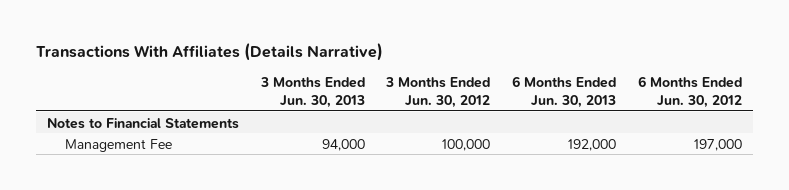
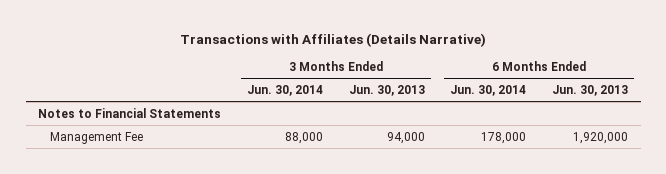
[35,43,383,62] Transactions With Affiliates (Details Narrative) -> [180,32,487,47] Transactions with Affiliates (Details Narrative)
[385,76,491,108] 3 Months Ended Jun. 30, 2012 -> none
[638,75,743,108] 6 Months Ended Jun. 30, 2012 -> none
none -> [247,84,324,96] Jun. 30, 2014
none -> [450,84,527,96] Jun. 30, 2014
[568,138,617,151] 192,000 -> [572,131,628,144] 1,920,000

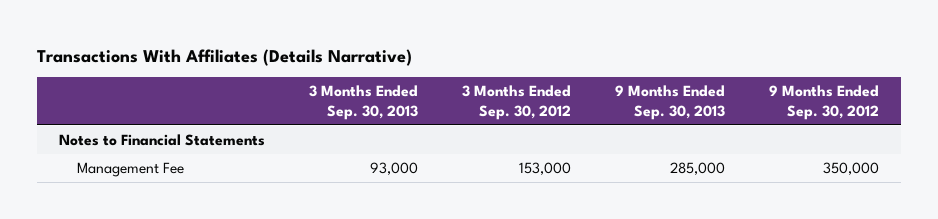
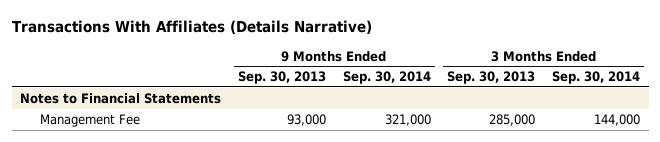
[462,85,572,121] 3 Months Ended Sep. 30, 2012 -> none
[768,85,879,121] 9 Months Ended Sep. 30, 2012 -> none
none -> [342,71,431,85] Sep. 30, 2014
none -> [552,71,641,85] Sep. 30, 2014
[370,162,419,176] 93,000 -> [489,114,536,127] 285,000
[669,162,725,176] 285,000 -> [286,114,326,127] 93,000

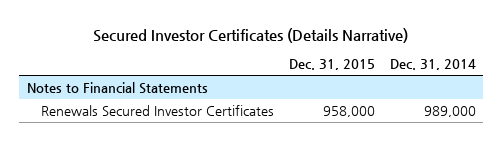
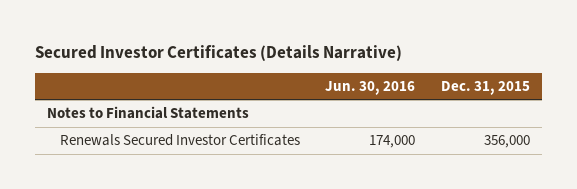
[390,59,477,71] Dec. 31, 2014 -> none
none -> [325,80,416,95] Jun. 30, 2016
[323,106,376,118] 958,000 -> [483,135,530,149] 356,000

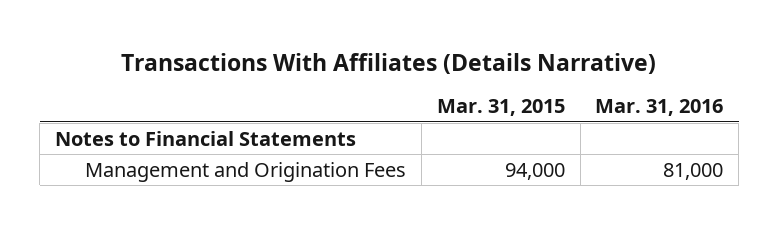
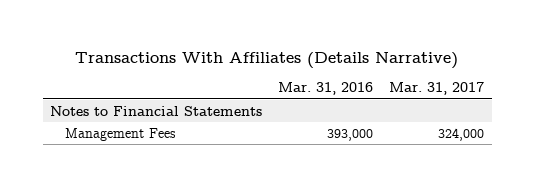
[436,99,565,117] Mar. 31, 2015 -> none
none -> [388,82,484,96] Mar. 31, 2017
[84,161,406,182] Management and Origination Fees -> [65,127,177,141] Management Fees
[663,162,724,180] 81,000 -> [327,128,374,141] 393,000

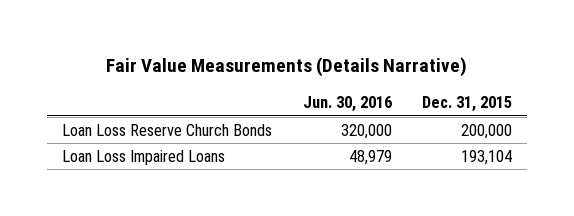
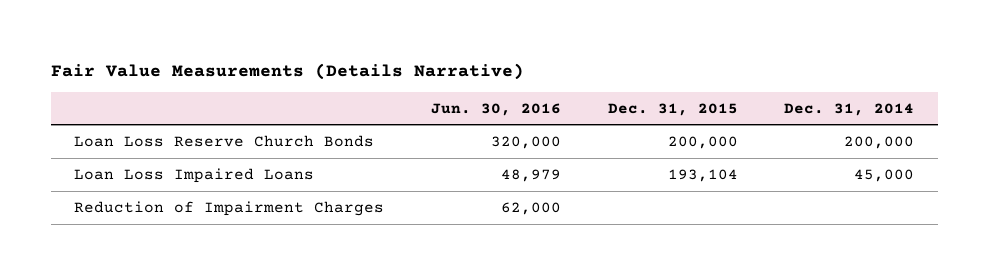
none -> [784,102,915,116] Dec. 31, 2014
none -> [74,201,385,217] Reduction of Impairment Charges

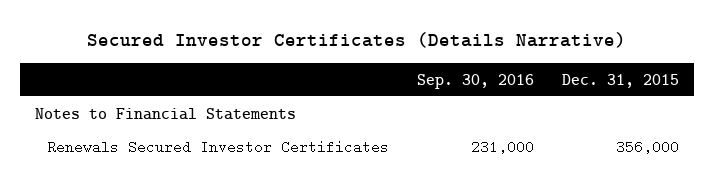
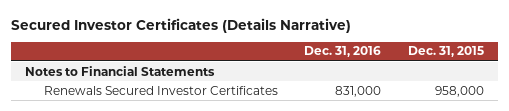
[417,73,535,89] Sep. 30, 2016 -> none
none -> [304,46,382,58] Dec. 31, 2016
[616,139,680,154] 356,000 -> [435,85,485,97] 958,000

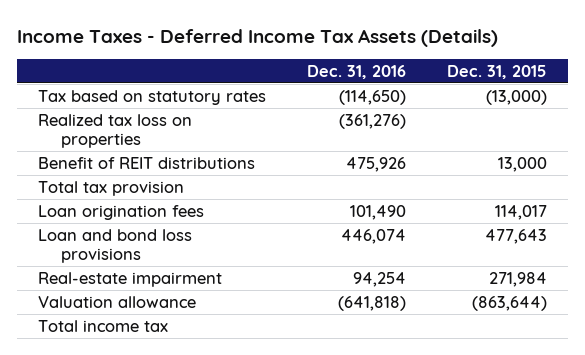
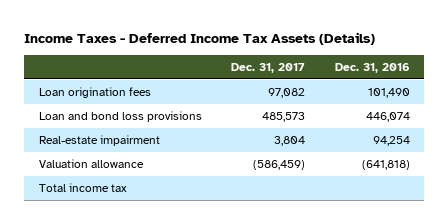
[447,65,548,80] Dec. 31, 2015 -> none
none -> [231,63,306,74] Dec. 31, 2017
[37,89,266,105] Tax based on statutory rates -> none
[37,113,192,148] Realized tax loss on properties -> none
[37,156,255,169] Benefit of REIT distributions -> none
[37,180,184,196] Total tax provision -> none

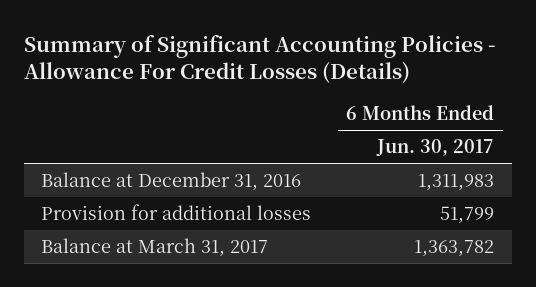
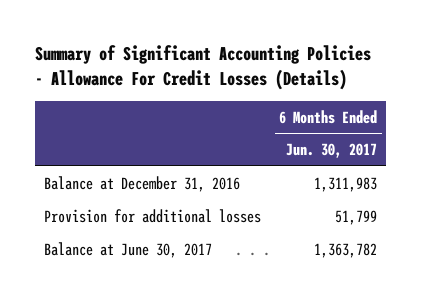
[41,237,269,257] Balance at March 31, 2017 -> [44,241,213,258] Balance at June 30, 2017

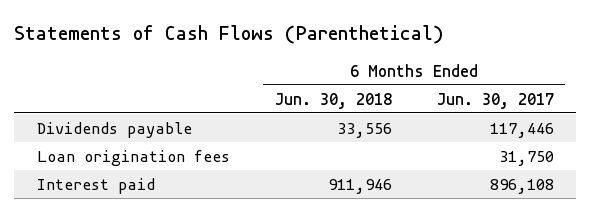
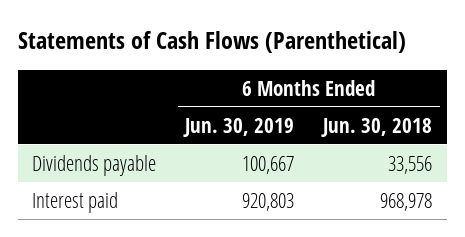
[436,92,554,109] Jun. 30, 2017 -> none
none -> [183,117,295,137] Jun. 30, 2019
[36,149,230,166] Loan origination fees -> none
[327,178,392,194] 911,946 -> [380,192,433,211] 968,978

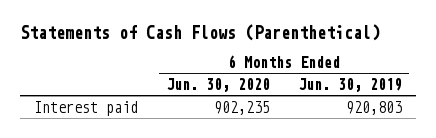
[321,117,433,137] Jun. 30, 2018 -> none
none -> [165,77,270,92] Jun. 30, 2020
[32,154,157,176] Dividends payable -> none

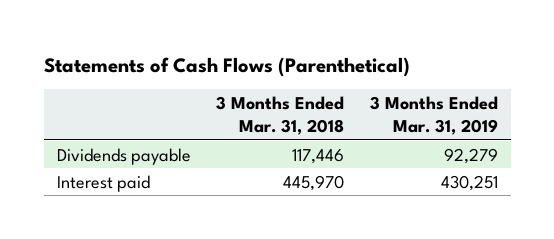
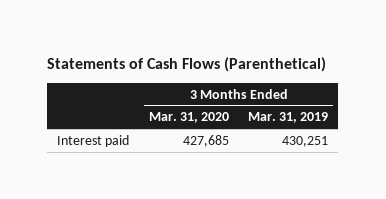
[216,95,345,135] 3 Months Ended Mar. 31, 2018 -> none
none -> [148,112,229,124] Mar. 31, 2020
[56,147,191,165] Dividends payable -> none

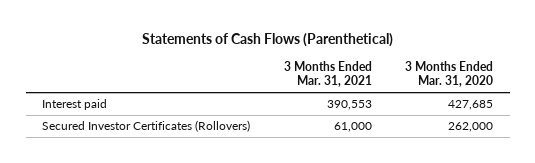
[248,112,329,124] Mar. 31, 2019 -> none
none -> [283,60,372,88] 3 Months Ended Mar. 31, 2021
none -> [42,120,251,133] Secured Investor Certificates (Rollovers)

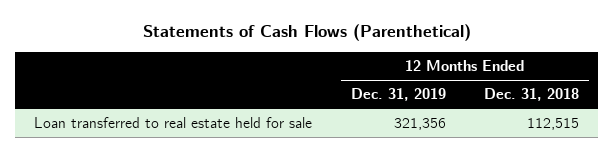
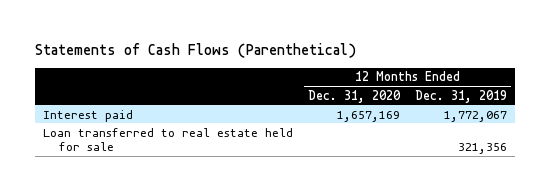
[484,88,580,102] Dec. 31, 2018 -> none
none -> [307,89,401,103] Dec. 31, 2020
none -> [42,109,133,122] Interest paid

